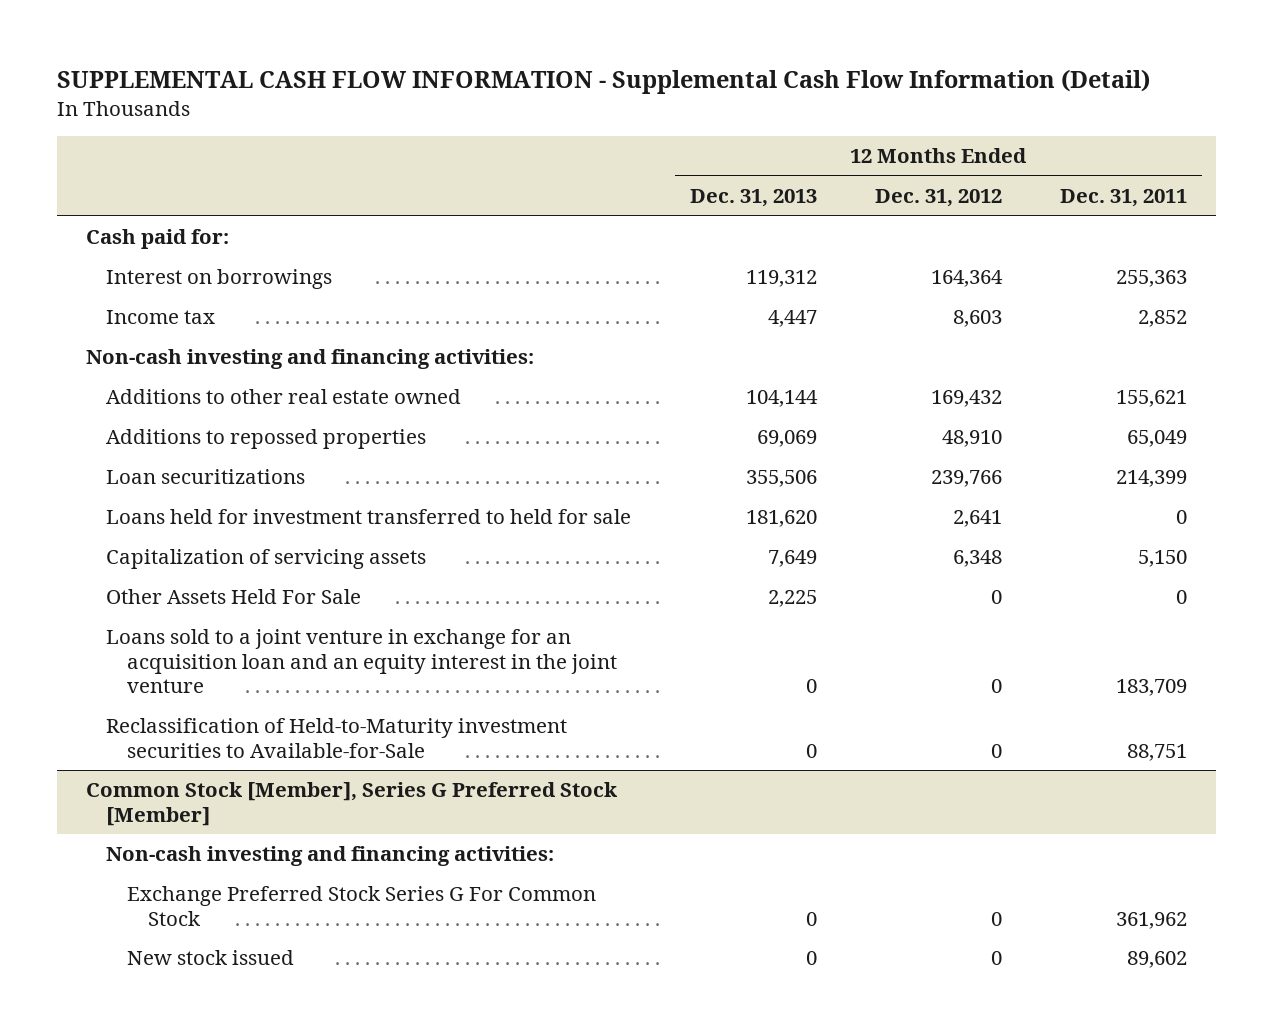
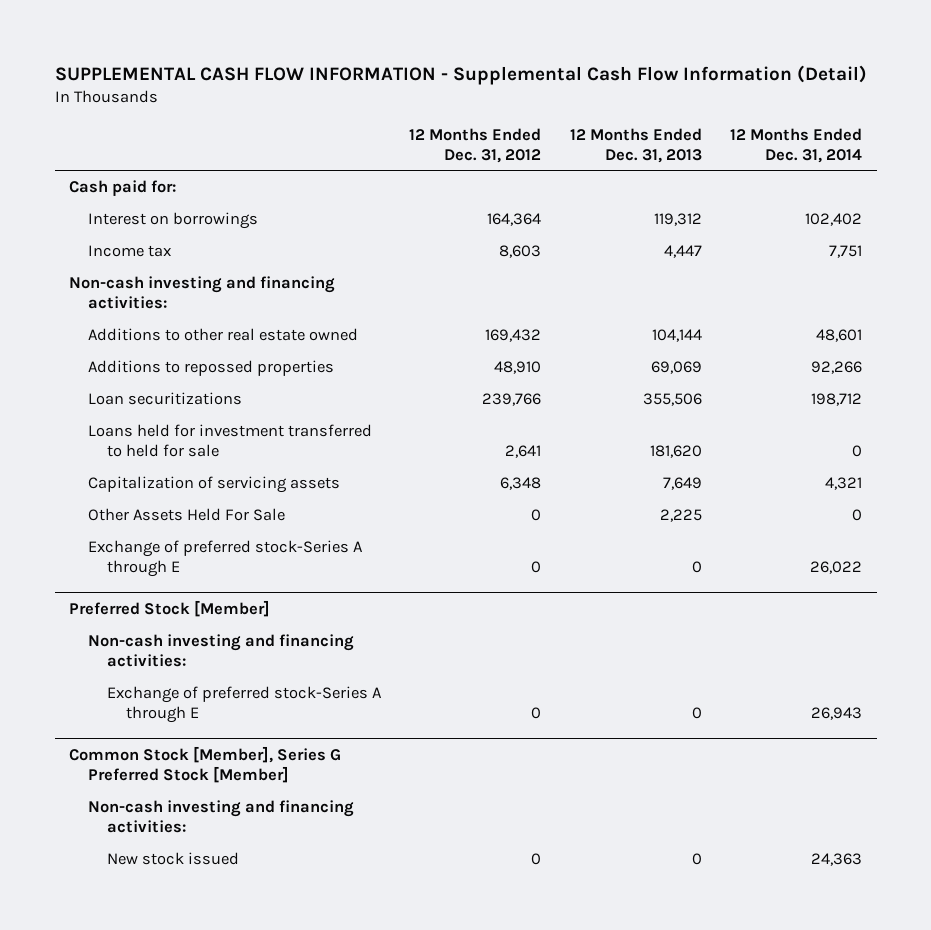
[1060,188,1188,207] Dec. 31, 2011 -> none
none -> [730,127,863,163] 12 Months Ended Dec. 31, 2014
[106,629,618,694] Loans sold to a joint venture in exchange for an acquisition loan and an equity interest in the joint venture -> none
[106,718,568,758] Reclassification of Held-to-Maturity investment securities to Available-for-Sale -> none
none -> [87,540,363,577] Exchange of preferred stock-Series A through E
none -> [68,599,270,617] Preferred Stock [Member]
none -> [87,634,354,667] Non-cash investing and financing activities:
none -> [106,686,382,723] Exchange of preferred stock-Series A through E
[127,886,597,926] Exchange Preferred Stock Series G For Common Stock -> none

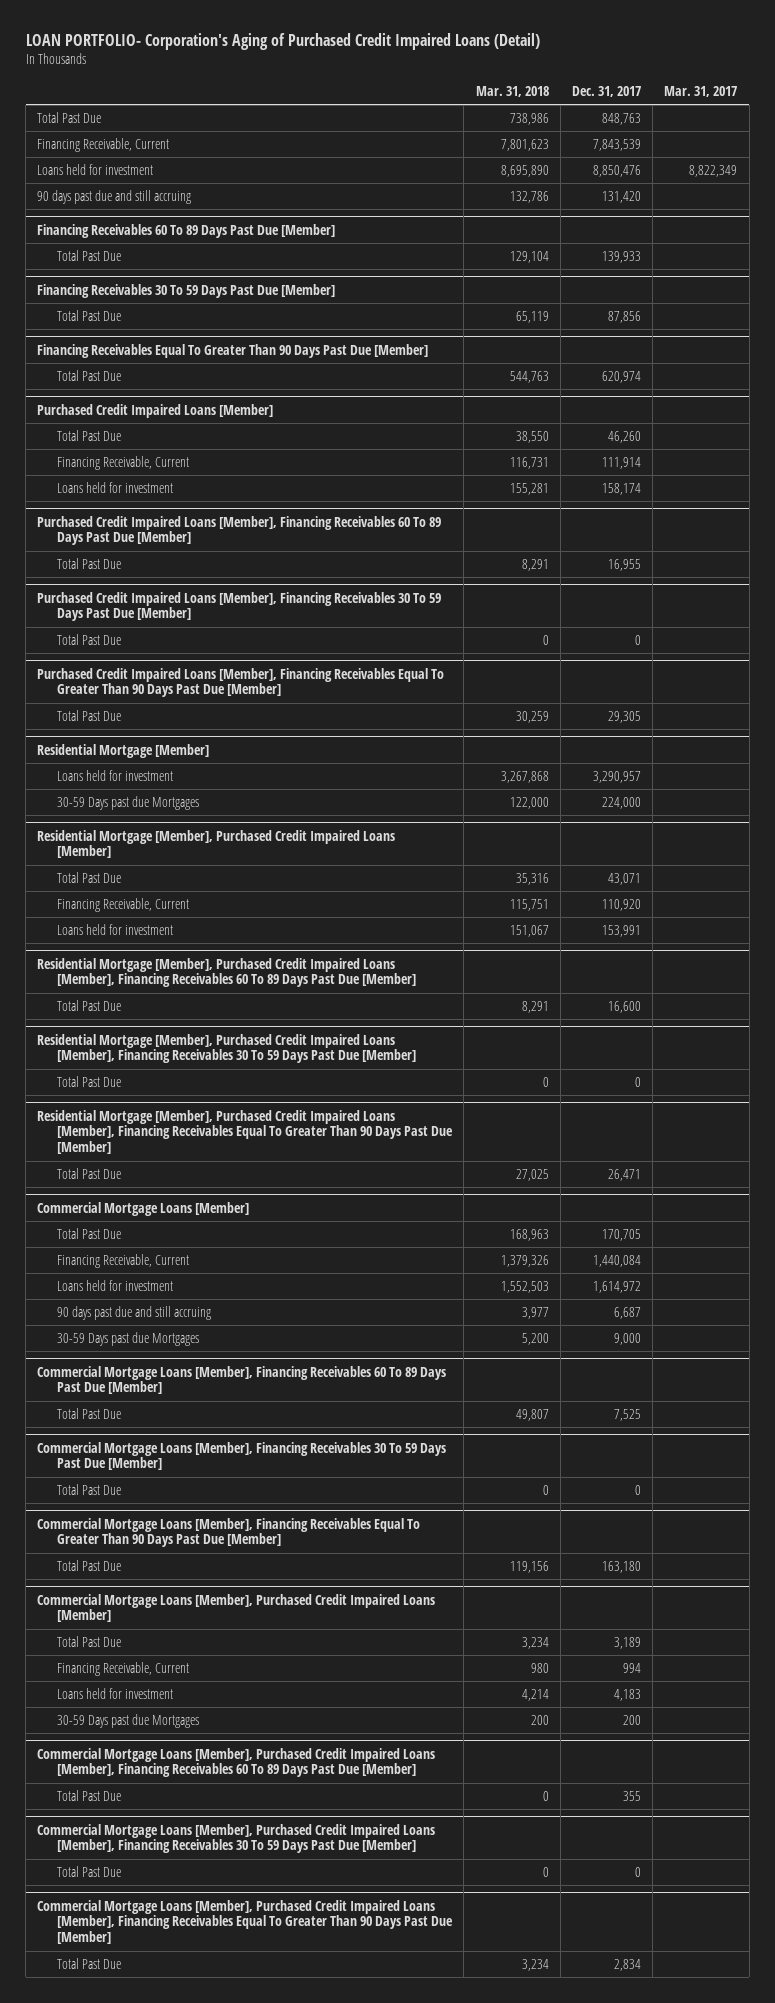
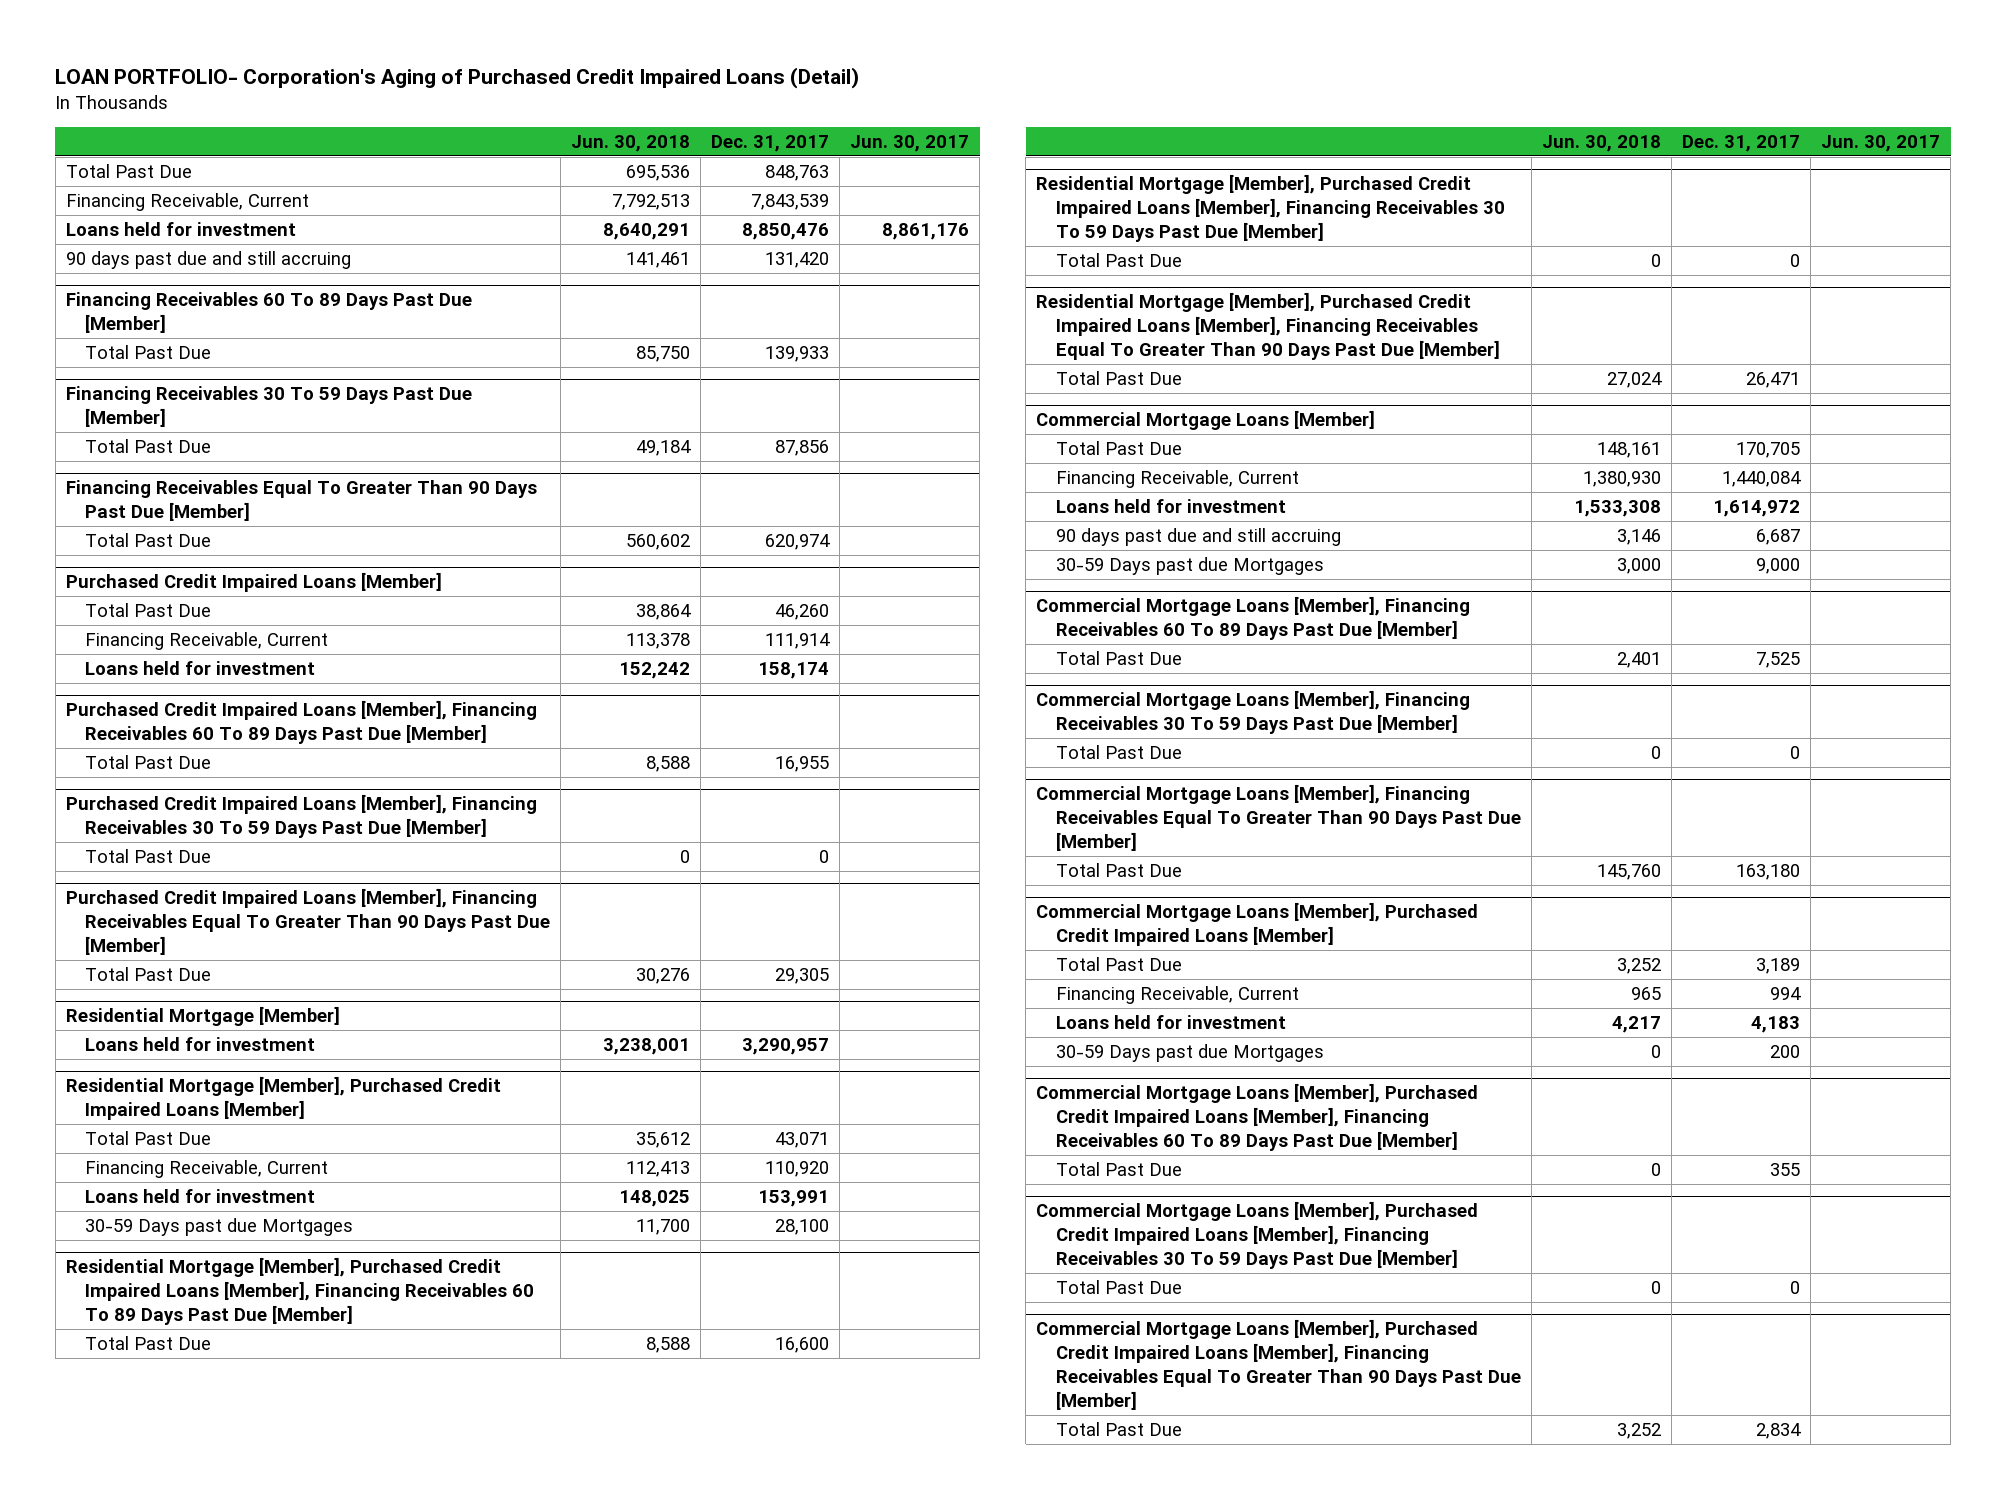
[475,85,549,97] Mar. 31, 2018 -> none
[664,85,738,97] Mar. 31, 2017 -> none
none -> [570,134,690,152] Jun. 30, 2018
none -> [850,134,970,152] Jun. 30, 2017
[57,795,200,810] 30-59 Days past due Mortgages -> none
none -> [84,1217,353,1236] 30-59 Days past due Mortgages

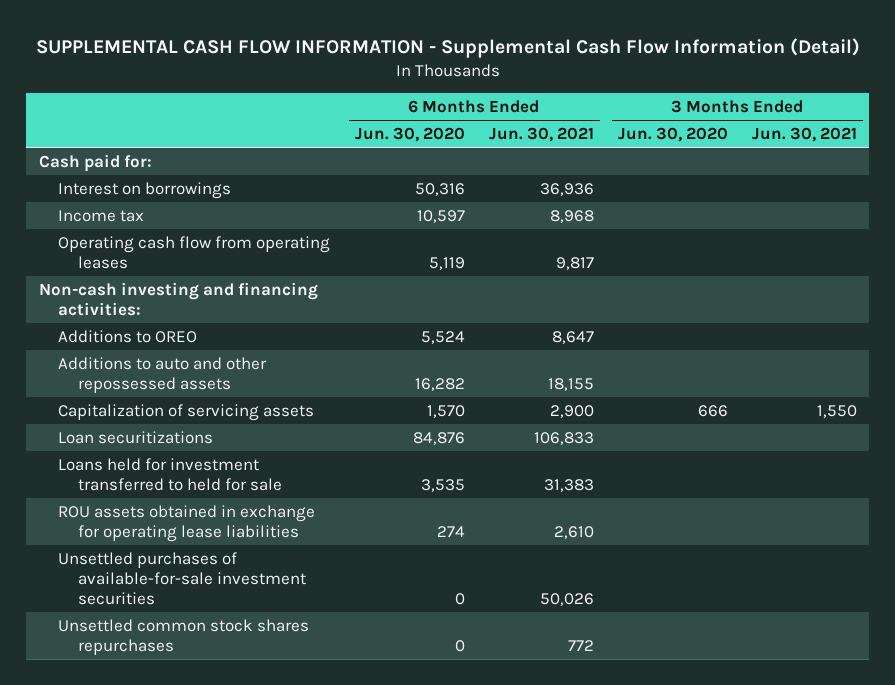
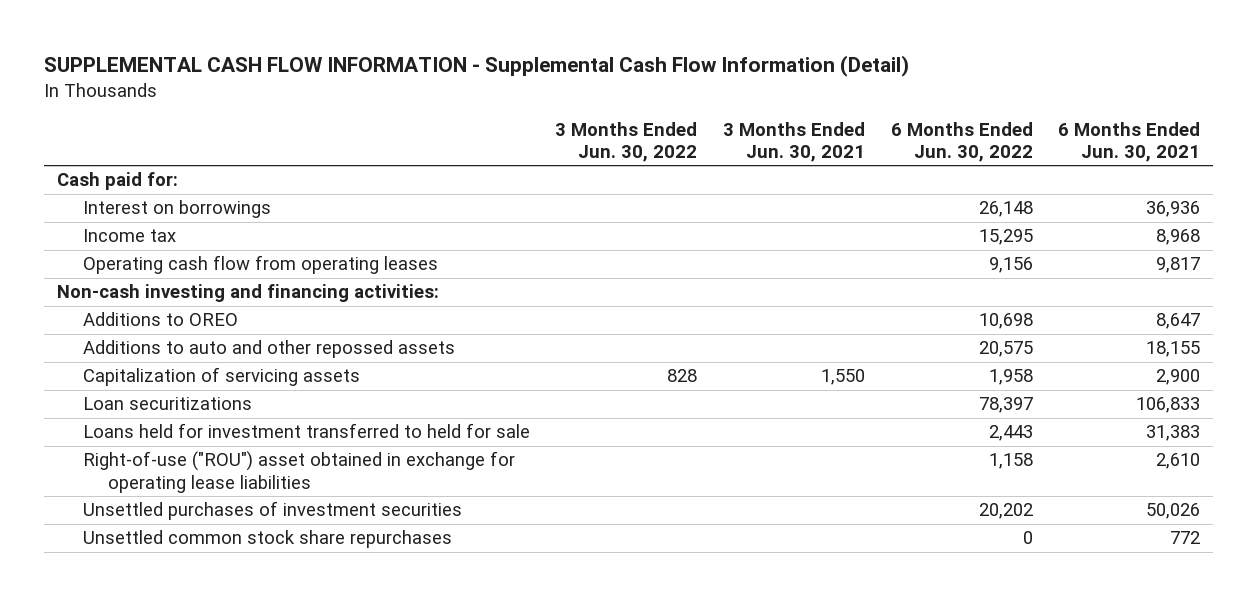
[354,127,465,143] Jun. 30, 2020 -> none
[617,127,728,143] Jun. 30, 2020 -> none
none -> [555,121,698,162] 3 Months Ended Jun. 30, 2022
none -> [890,121,1033,162] 6 Months Ended Jun. 30, 2022
[58,356,268,394] Additions to auto and other repossessed assets -> [82,340,455,359] Additions to auto and other repossed assets
[58,504,316,543] ROU assets obtained in exchange for operating lease liabilities -> [82,451,515,493] Right-of-use ("ROU") asset obtained in exchange for operating lease liabilities
[58,551,307,606] Unsettled purchases of available-for-sale investment securities -> [82,501,462,521] Unsettled purchases of investment securities
[58,618,310,656] Unsettled common stock shares repurchases -> [82,530,452,549] Unsettled common stock share repurchases

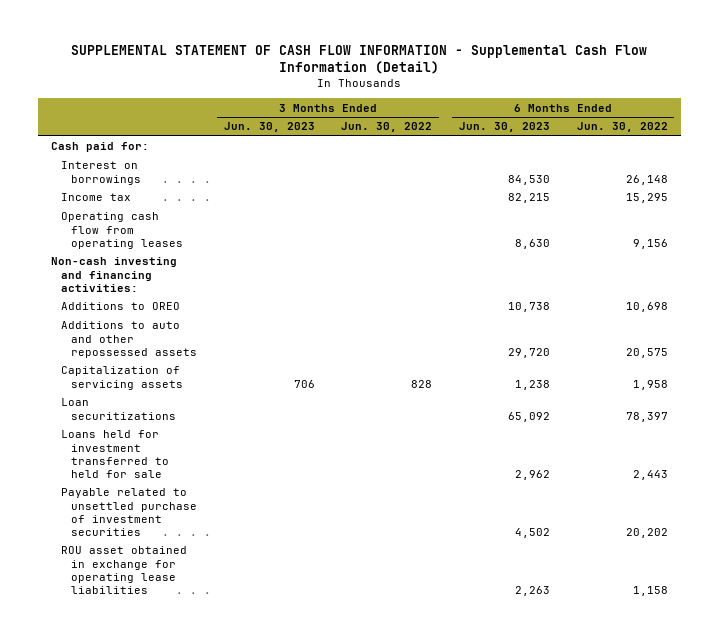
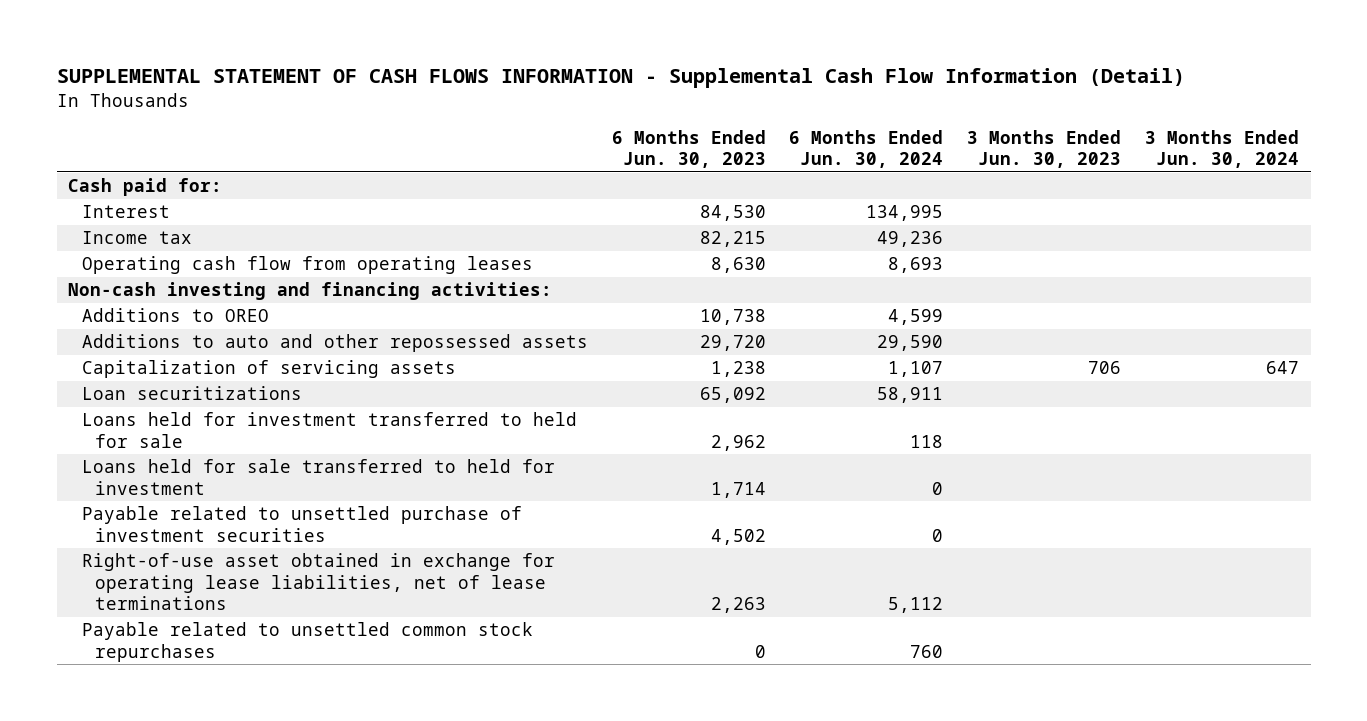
[71,44,648,75] SUPPLEMENTAL STATEMENT OF CASH FLOW INFORMATION - Supplemental Cash Flow Information (Detail) -> [56,68,1185,89] SUPPLEMENTAL STATEMENT OF CASH FLOWS INFORMATION - Supplemental Cash Flow Information (Detail)
[341,122,433,133] Jun. 30, 2022 -> none
[576,122,668,133] Jun. 30, 2022 -> none
none -> [789,129,944,168] 6 Months Ended Jun. 30, 2024
none -> [1144,129,1299,168] 3 Months Ended Jun. 30, 2024
[61,161,142,185] Interest on borrowings -> [81,205,170,219] Interest
none -> [81,459,555,495] Loans held for sale transferred to held for investment
[61,546,188,594] ROU asset obtained in exchange for operating lease liabilities -> [81,553,555,610] Right-of-use asset obtained in exchange for operating lease liabilities, net of lease terminations
none -> [81,622,533,662] Payable related to unsettled common stock repurchases

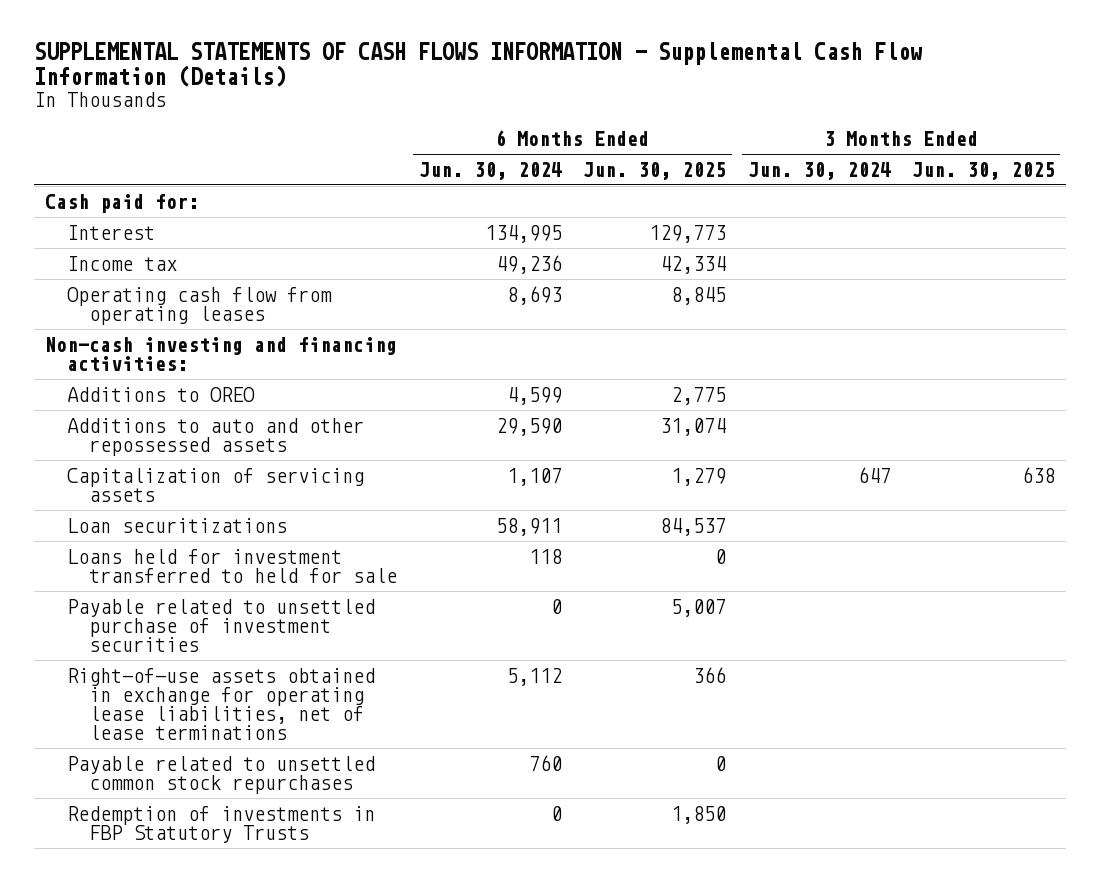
[56,68,1185,89] SUPPLEMENTAL STATEMENT OF CASH FLOWS INFORMATION - Supplemental Cash Flow Information (Detail) -> [34,41,924,88] SUPPLEMENTAL STATEMENTS OF CASH FLOWS INFORMATION - Supplemental Cash Flow Information (Details)
[611,129,766,168] 6 Months Ended Jun. 30, 2023 -> none
[966,129,1121,168] 3 Months Ended Jun. 30, 2023 -> none
none -> [583,161,727,180] Jun. 30, 2025
none -> [912,161,1056,180] Jun. 30, 2025
[81,459,555,495] Loans held for sale transferred to held for investment -> none
[81,553,555,610] Right-of-use asset obtained in exchange for operating lease liabilities, net of lease terminations -> [66,667,375,741] Right-of-use assets obtained in exchange for operating lease liabilities, net of lease terminations
none -> [66,805,375,844] Redemption of investments in FBP Statutory Trusts

